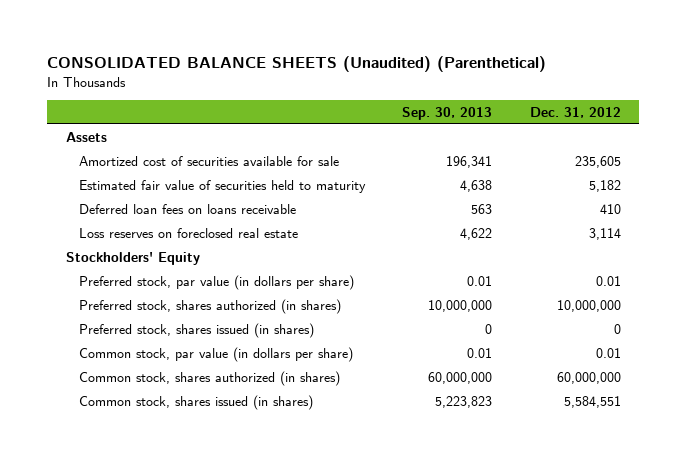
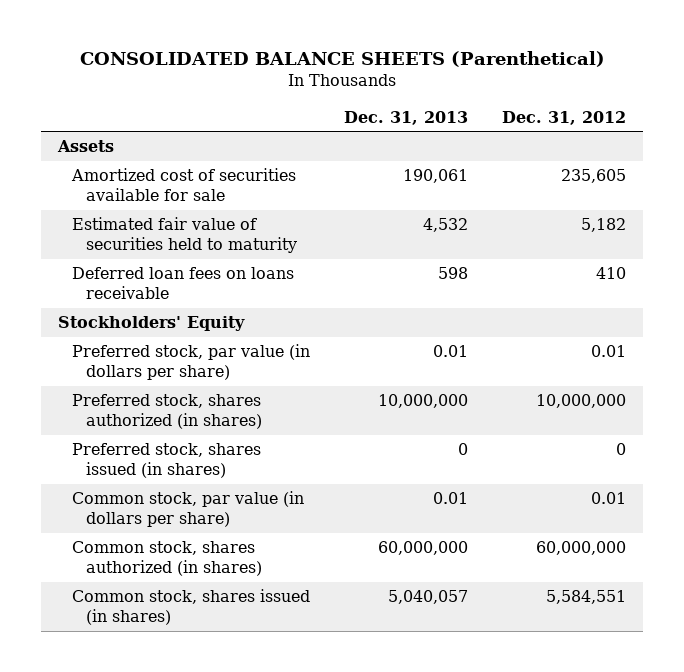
[47,56,547,73] CONSOLIDATED BALANCE SHEETS (Unaudited) (Parenthetical) -> [80,51,606,68] CONSOLIDATED BALANCE SHEETS (Parenthetical)
[402,106,493,120] Sep. 30, 2013 -> none
none -> [344,110,469,125] Dec. 31, 2013
[78,227,298,238] Loss reserves on foreclosed real estate -> none

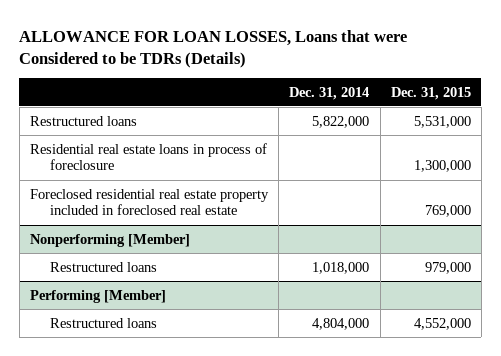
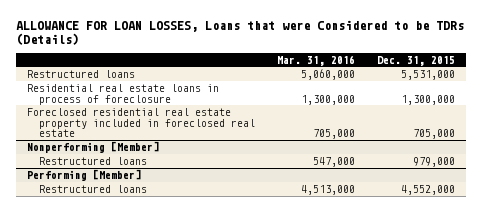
[289,86,370,100] Dec. 31, 2014 -> none
none -> [276,54,355,66] Mar. 31, 2016
[424,205,471,218] 769,000 -> [412,129,455,140] 705,000

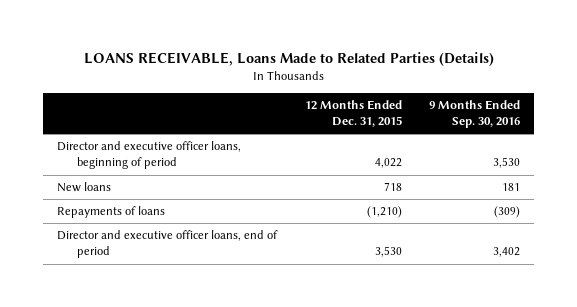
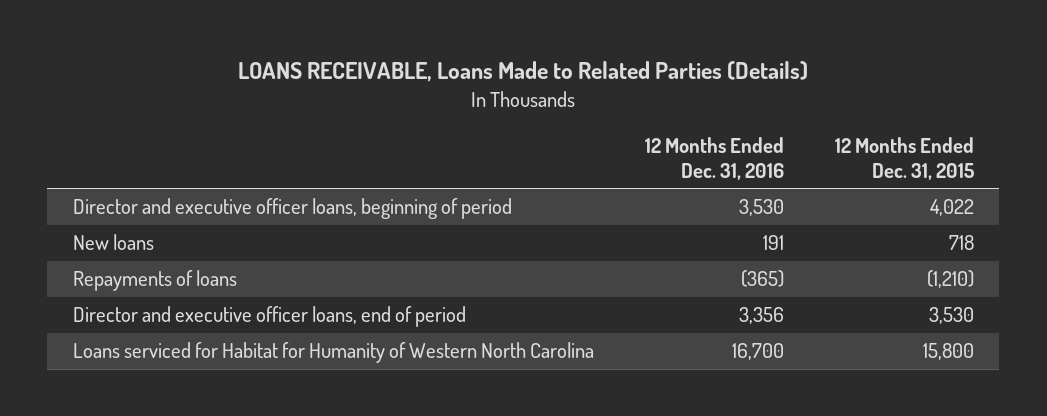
[429,99,521,129] 9 Months Ended Sep. 30, 2016 -> none
none -> [644,136,784,180] 12 Months Ended Dec. 31, 2016
none -> [72,342,594,364] Loans serviced for Habitat for Humanity of Western North Carolina

